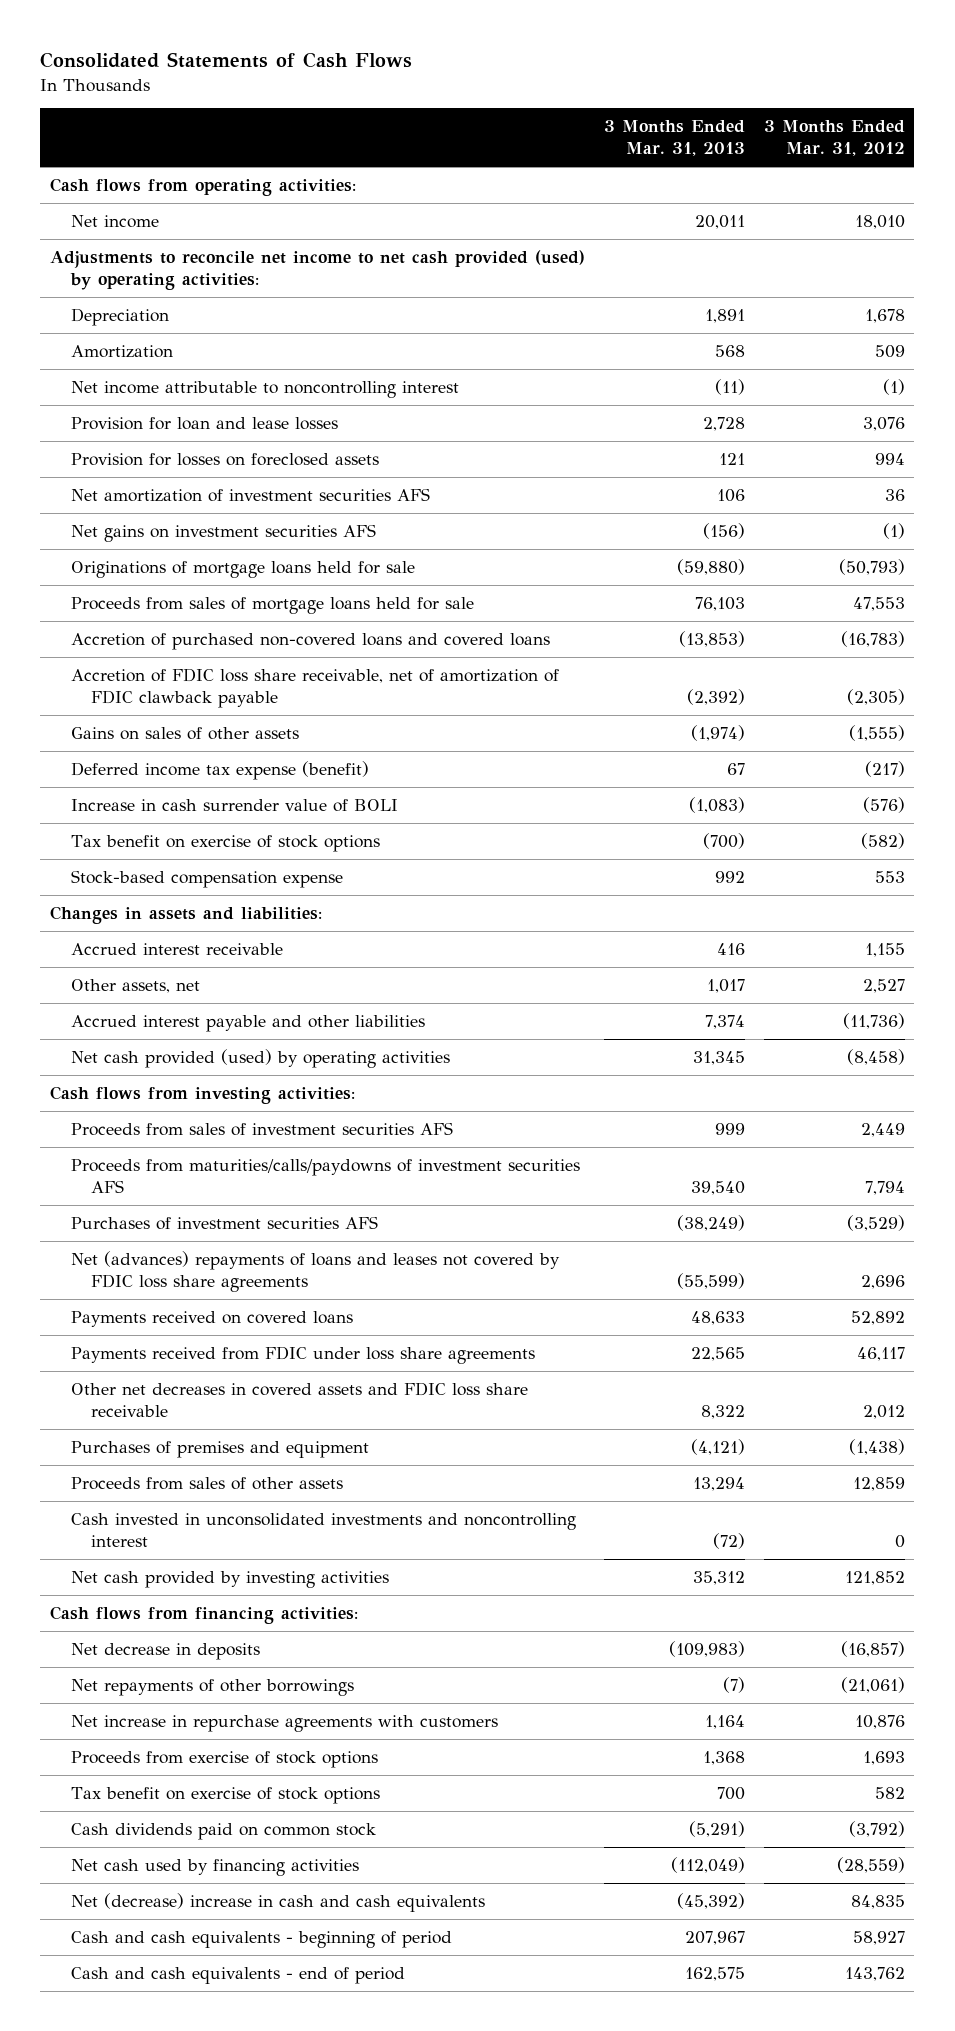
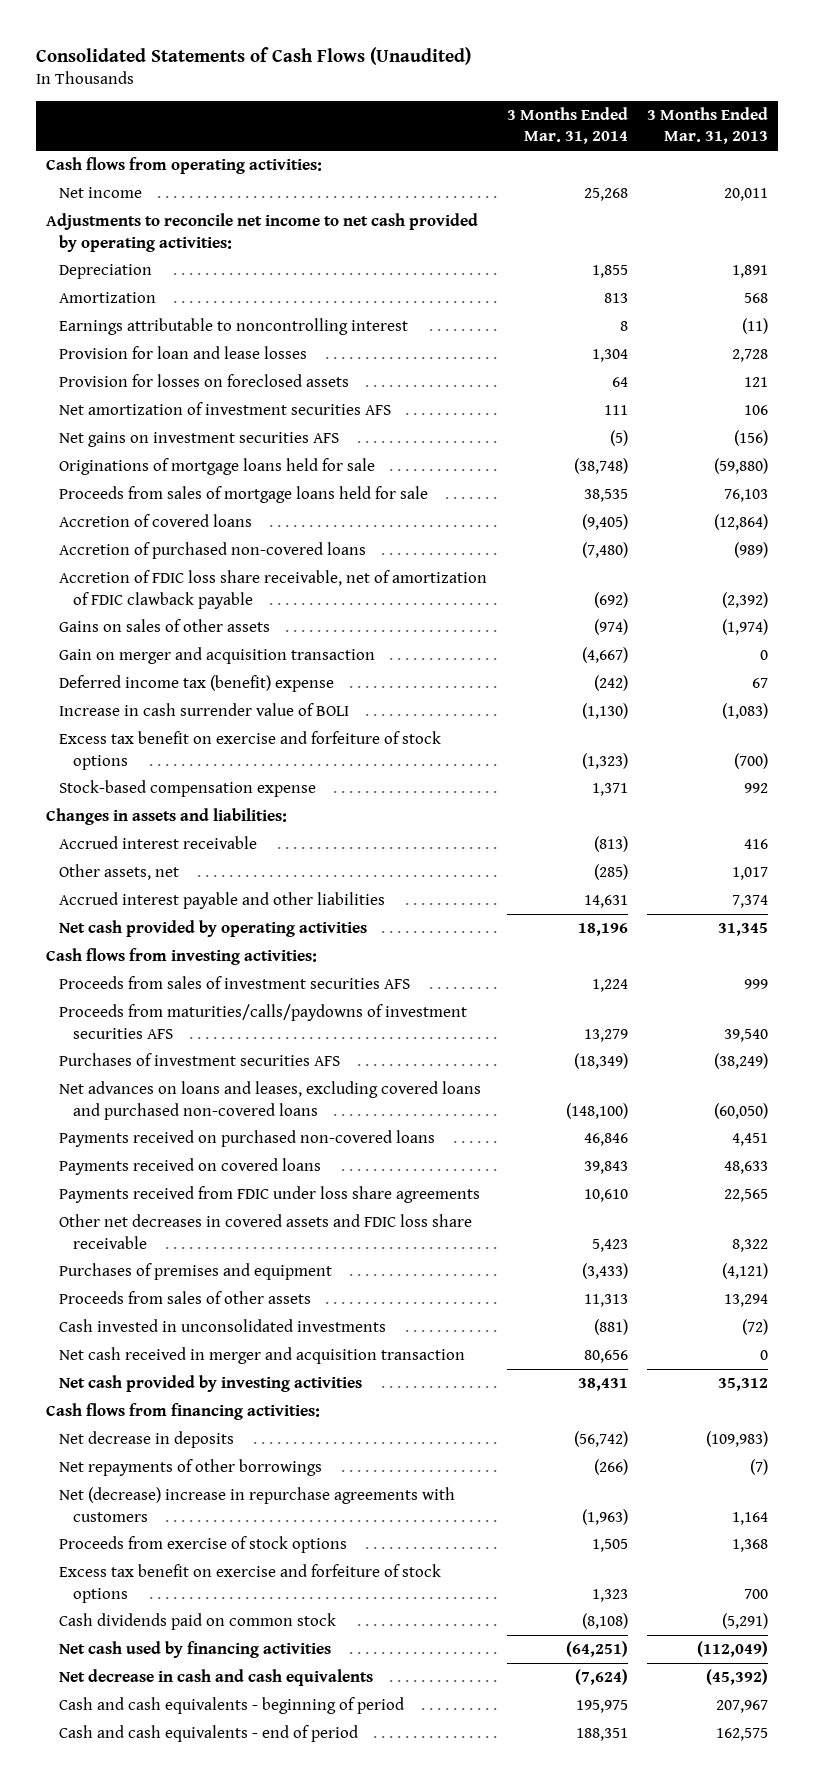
[40,52,413,69] Consolidated Statements of Cash Flows -> [35,46,471,65] Consolidated Statements of Cash Flows (Unaudited)
[763,119,905,157] 3 Months Ended Mar. 31, 2012 -> none
none -> [506,106,628,145] 3 Months Ended Mar. 31, 2014
[49,249,585,291] Adjustments to reconcile net income to net cash provided (used) by operating activities: -> [45,213,478,252] Adjustments to reconcile net income to net cash provided by operating activities:
[70,380,459,398] Net income attributable to noncontrolling interest -> [59,318,409,336] Earnings attributable to noncontrolling interest
none -> [59,514,253,528] Accretion of covered loans
[70,632,550,650] Accretion of purchased non-covered loans and covered loans -> [59,542,367,560] Accretion of purchased non-covered loans
[678,630,745,647] (13,853) -> [734,542,769,559] (989)
none -> [59,647,376,665] Gain on merger and acquisition transaction
[70,760,369,780] Deferred income tax expense (benefit) -> [59,675,335,693] Deferred income tax (benefit) expense
[70,834,380,852] Tax benefit on exercise of stock options -> [59,731,442,770] Excess tax benefit on exercise and forfeiture of stock options
[70,1048,450,1068] Net cash provided (used) by operating activities -> [59,920,368,938] Net cash provided by operating activities
[70,1250,560,1293] Net (advances) repayments of loans and leases not covered by FDIC loss share agreements -> none
none -> [59,1081,482,1120] Net advances on loans and leases, excluding covered loans and purchased non-covered loans
none -> [59,1130,436,1148] Payments received on purchased non-covered loans
[70,1512,576,1548] Cash invested in unconsolidated investments and noncontrolling interest -> [59,1319,387,1333] Cash invested in unconsolidated investments
none -> [59,1347,466,1365] Net cash received in merger and acquisition transaction
[70,1714,498,1732] Net increase in repurchase agreements with customers -> [59,1487,456,1522] Net (decrease) increase in repurchase agreements with customers
[70,1786,380,1804] Tax benefit on exercise of stock options -> [59,1564,442,1603] Excess tax benefit on exercise and forfeiture of stock options
[70,1892,485,1912] Net (decrease) increase in cash and cash equivalents -> [59,1669,374,1687] Net decrease in cash and cash equivalents

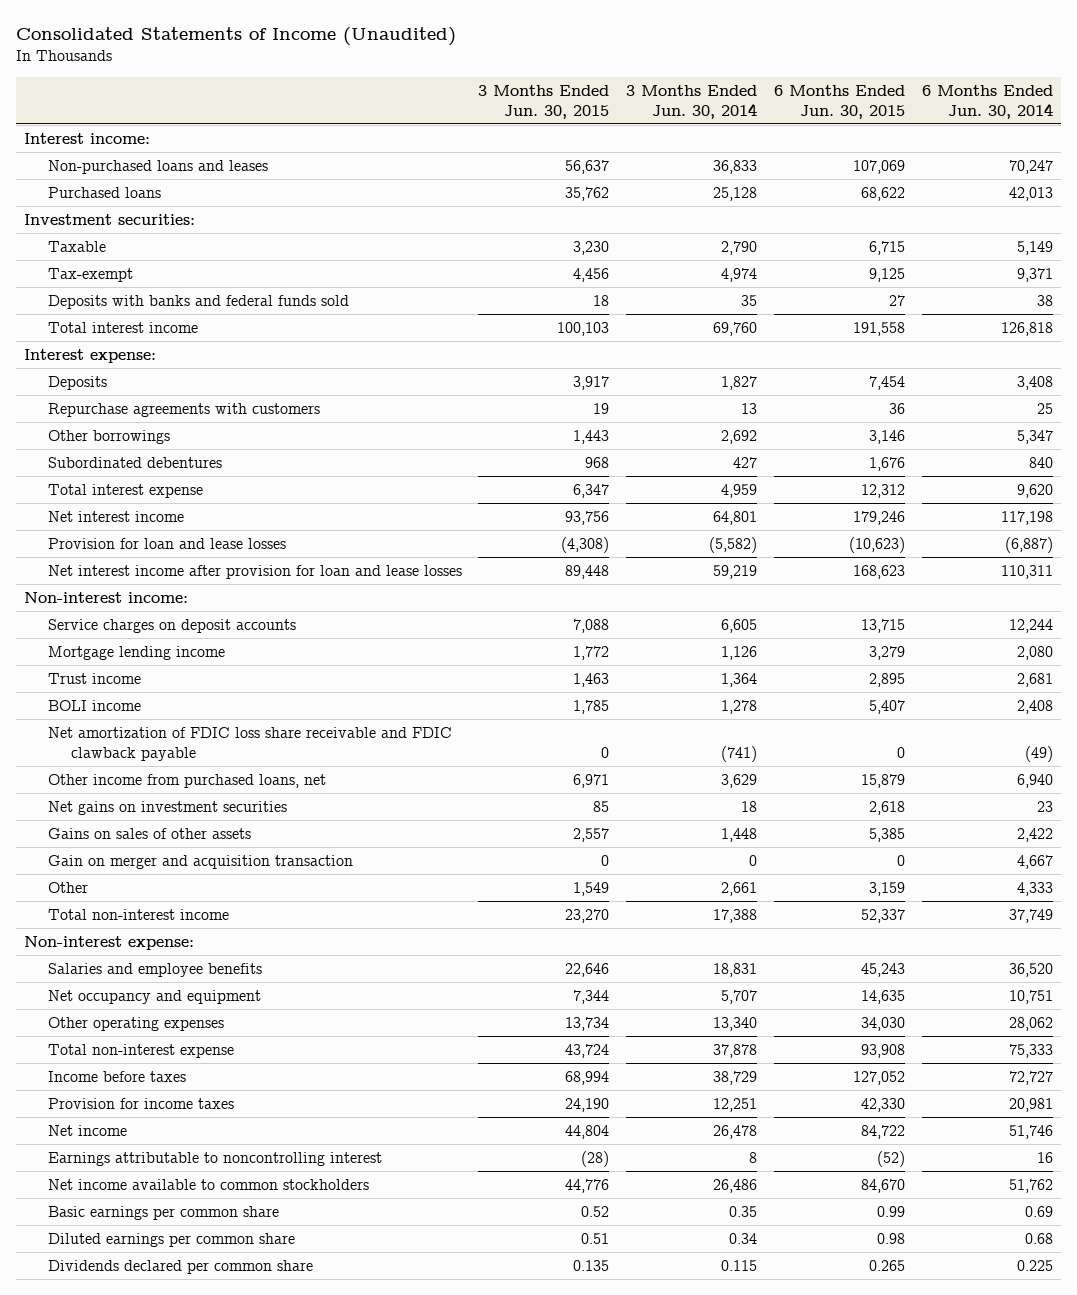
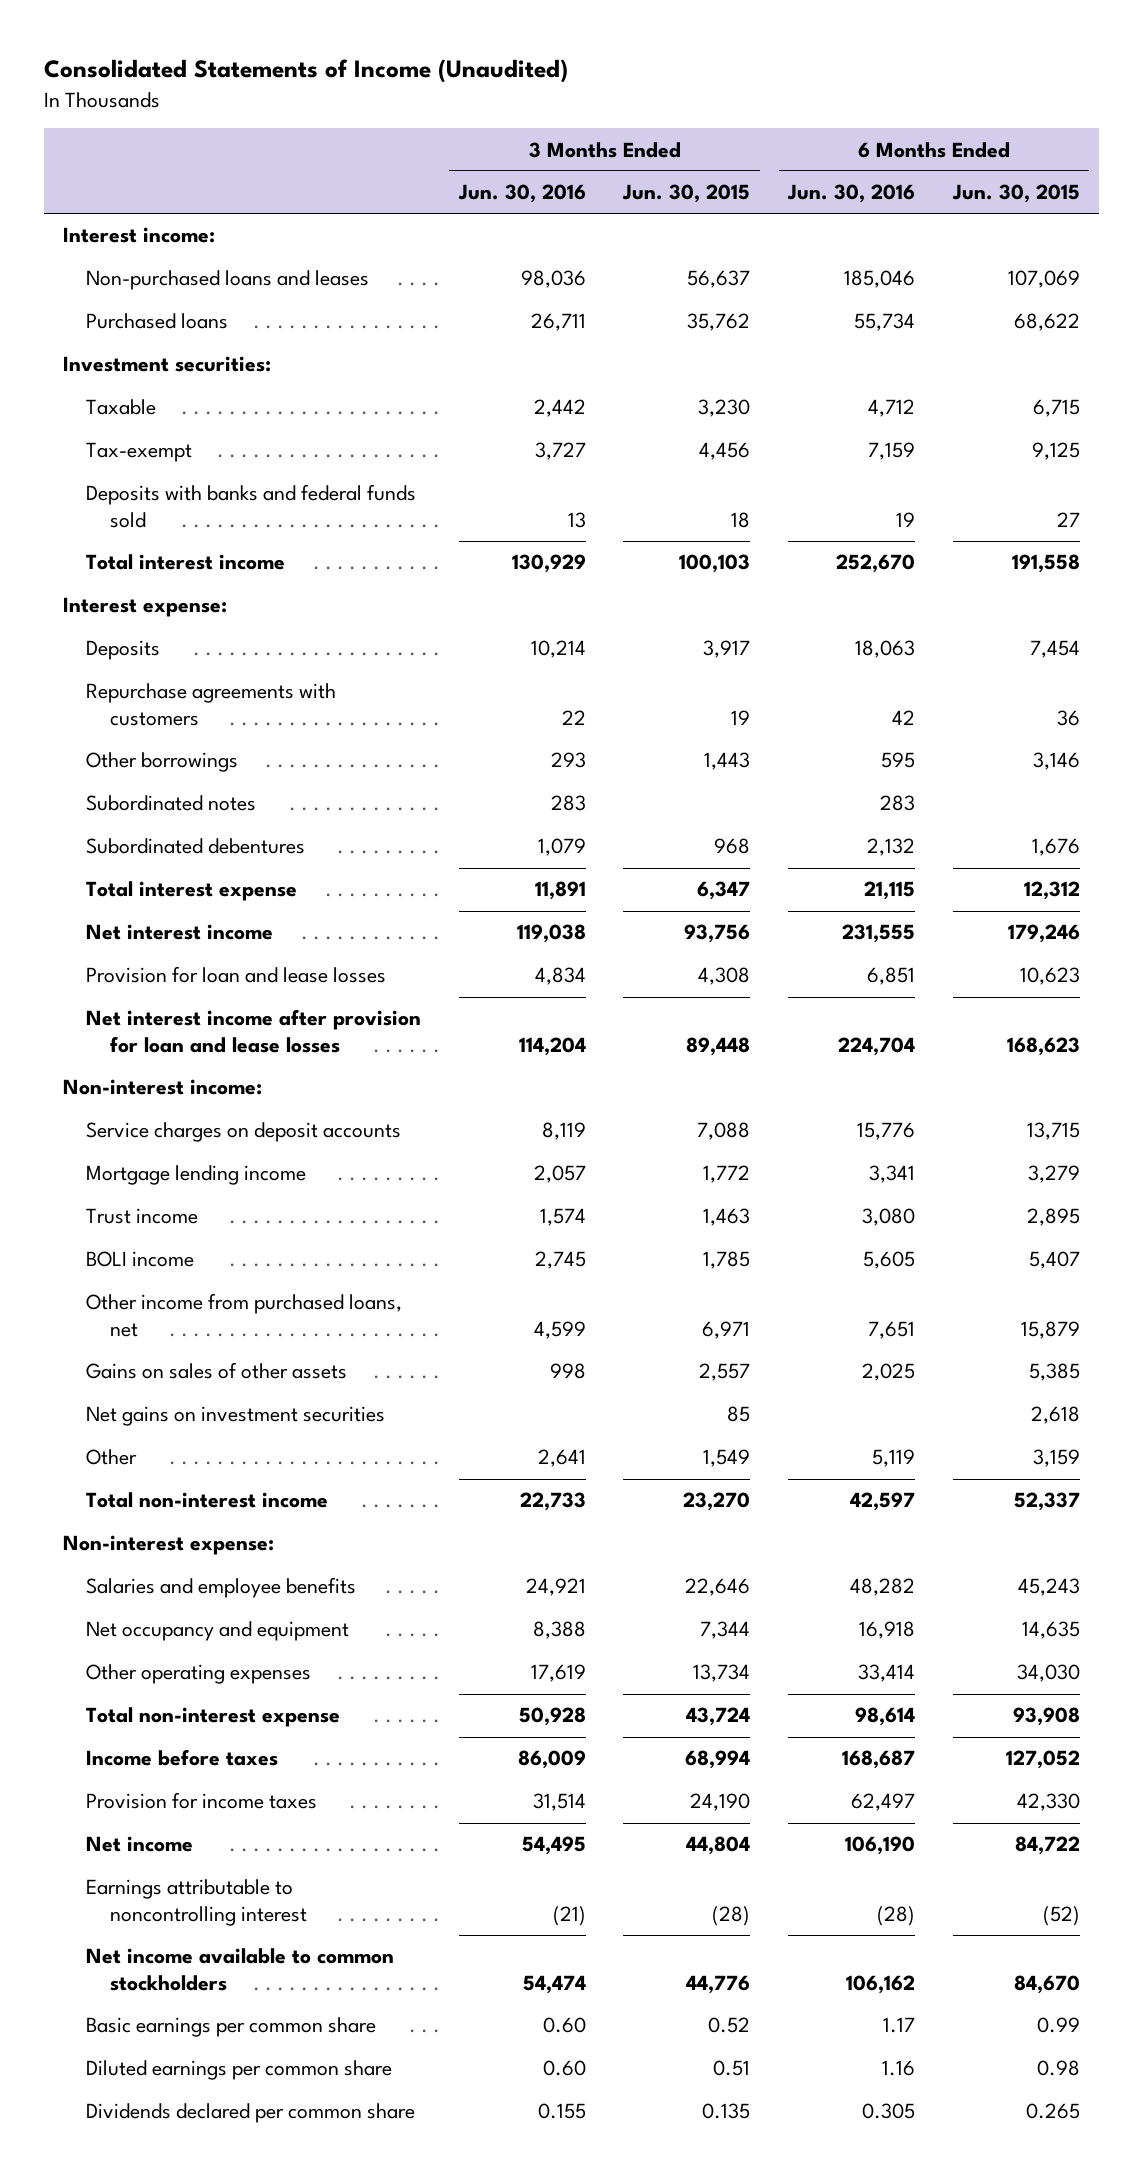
[626,84,758,119] 3 Months Ended Jun. 30, 2014 -> none
[921,84,1053,119] 6 Months Ended Jun. 30, 2014 -> none
none -> [457,184,586,204] Jun. 30, 2016
none -> [787,184,916,204] Jun. 30, 2016
none -> [86,795,257,812] Subordinated notes
[561,536,610,553] (4,308) -> [698,967,751,986] 4,308
[848,536,905,553] (10,623) -> [1019,967,1080,986] 10,623
[47,726,452,761] Net amortization of FDIC loss share receivable and FDIC clawback payable -> none
[47,854,353,869] Gain on merger and acquisition transaction -> none
[47,800,287,815] Net gains on investment securities -> [86,1406,386,1427] Net gains on investment securities

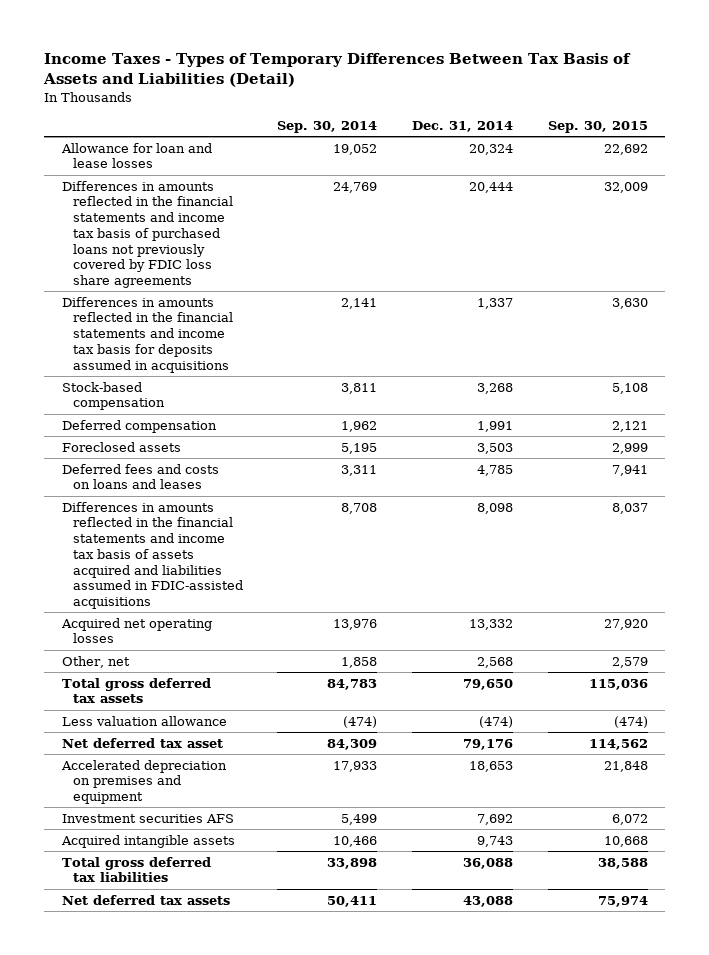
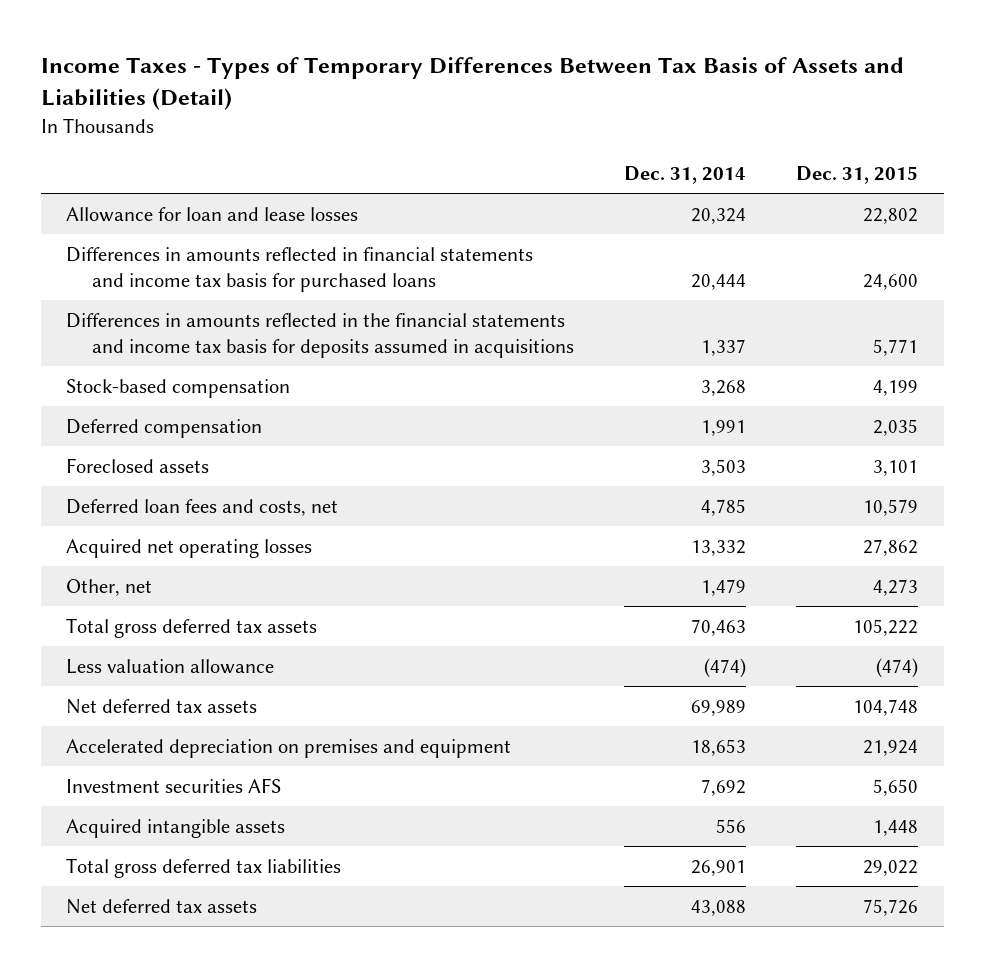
[277,121,378,134] Sep. 30, 2014 -> none
[547,121,648,134] Sep. 30, 2015 -> none
none -> [796,165,919,184] Dec. 31, 2015
[61,180,233,289] Differences in amounts reflected in the financial statements and income tax basis of purchased loans not previously covered by FDIC loss share agreements -> [66,246,534,292] Differences in amounts reflected in financial statements and income tax basis for purchased loans
[61,501,243,610] Differences in amounts reflected in the financial statements and income tax basis of assets acquired and liabilities assumed in FDIC-assisted acquisitions -> none
[61,463,219,490] Deferred fees and costs on loans and leases -> [66,498,339,516] Deferred loan fees and costs, net
[476,656,513,668] 2,568 -> [701,578,747,596] 1,479
[462,678,513,690] 79,650 -> [691,618,747,636] 70,463
[61,737,223,748] Net deferred tax asset -> [66,698,258,714] Net deferred tax assets
[462,738,513,750] 79,176 -> [691,699,747,716] 69,989
[476,835,513,847] 9,743 -> [716,818,747,833] 556
[462,857,513,869] 36,088 -> [691,859,747,876] 26,901

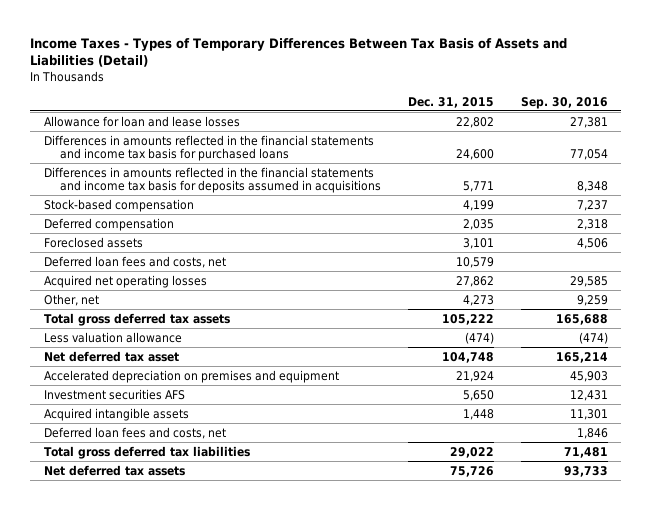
[624,165,747,184] Dec. 31, 2014 -> none
none -> [520,96,608,109] Sep. 30, 2016
[66,246,534,292] Differences in amounts reflected in financial statements and income tax basis for purchased loans -> [43,134,374,161] Differences in amounts reflected in the financial statements and income tax basis for purchased loans
[66,698,258,714] Net deferred tax assets -> [43,350,179,362] Net deferred tax asset
none -> [43,426,226,439] Deferred loan fees and costs, net

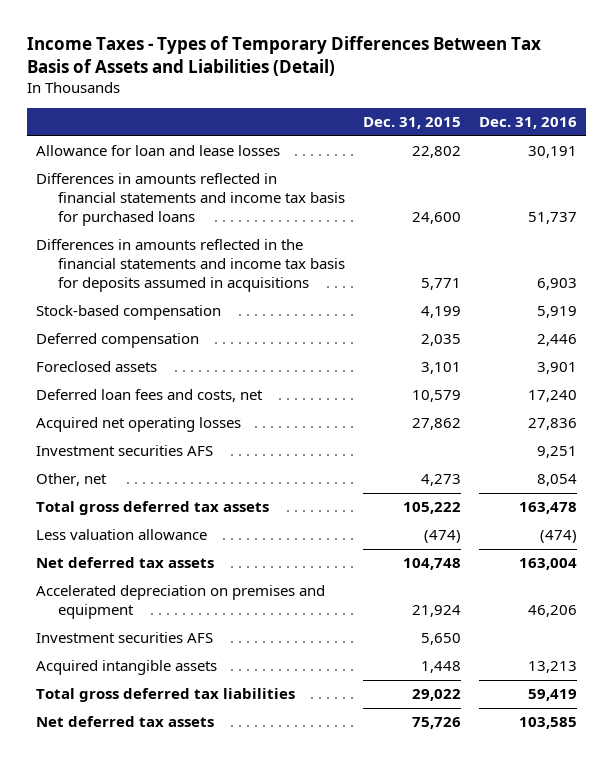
[520,96,608,109] Sep. 30, 2016 -> none
none -> [479,116,578,129] Dec. 31, 2016
[43,134,374,161] Differences in amounts reflected in the financial statements and income tax basis for purchased loans -> [36,173,346,227] Differences in amounts reflected in financial statements and income tax basis for purchased loans
none -> [36,445,214,457] Investment securities AFS
[43,350,179,362] Net deferred tax asset -> [36,557,215,569] Net deferred tax assets
[43,426,226,439] Deferred loan fees and costs, net -> none

